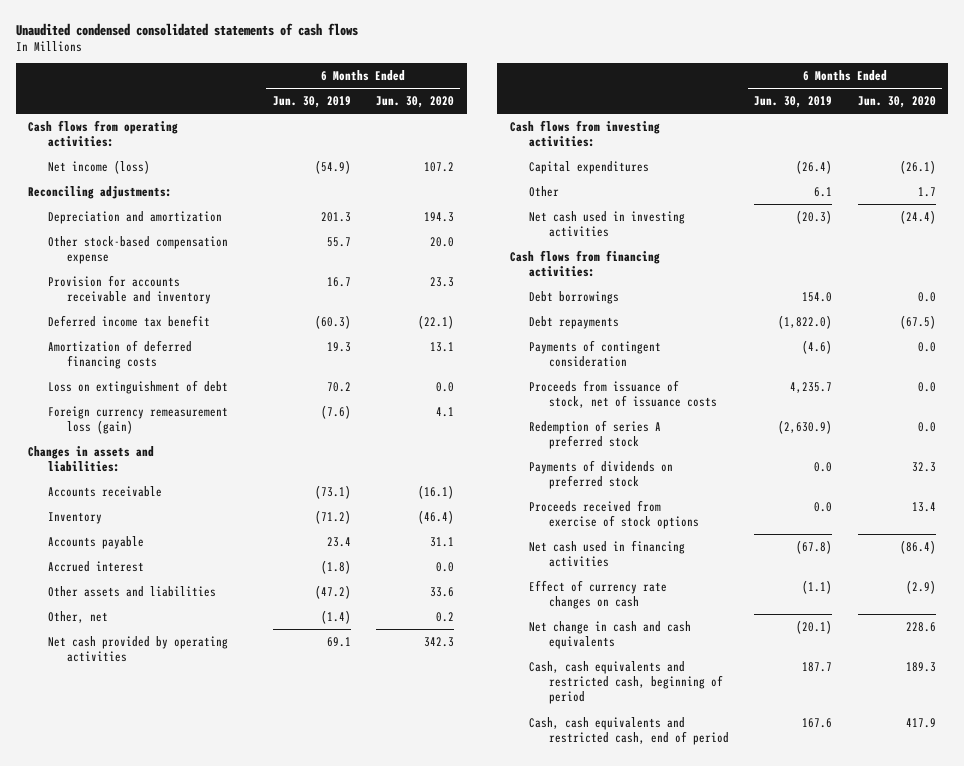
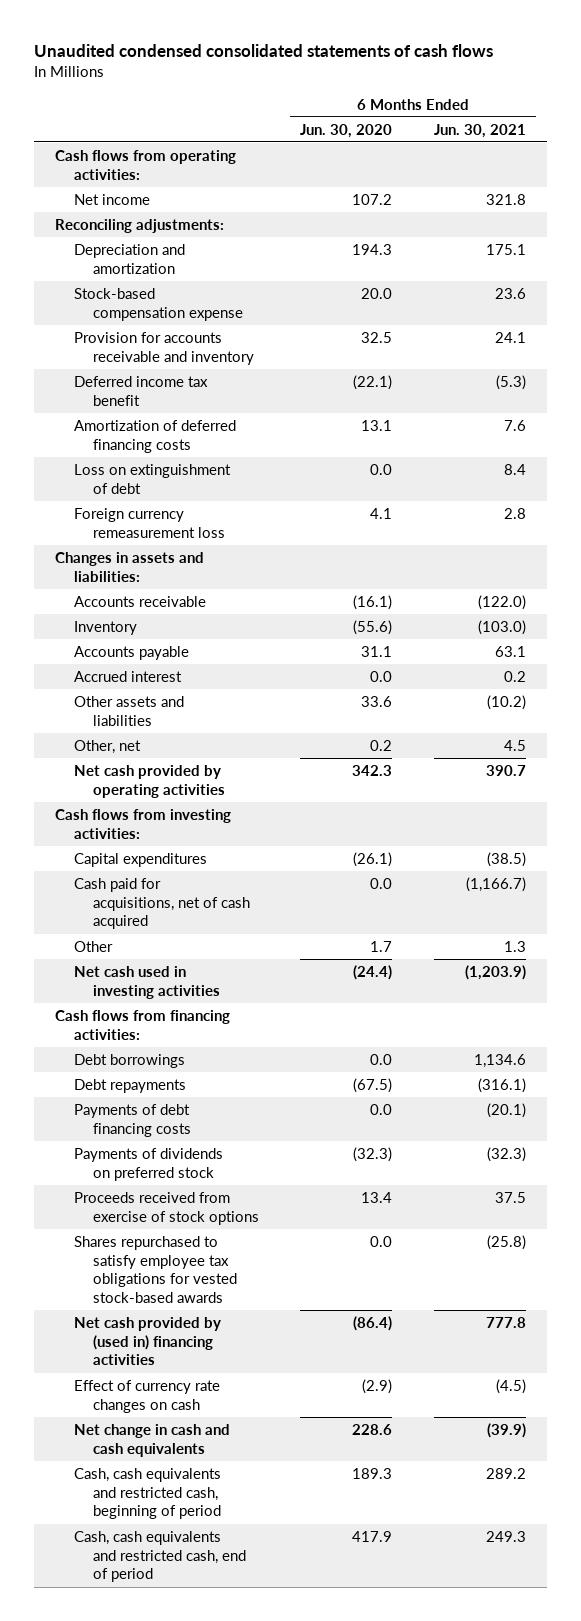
[272,96,351,109] Jun. 30, 2019 -> none
none -> [434,123,527,138] Jun. 30, 2021
[47,159,150,174] Net income (loss) -> [73,193,150,205] Net income
[47,235,228,265] Other stock-based compensation expense -> [73,287,243,321] Stock-based compensation expense
[429,276,454,287] 23.3 -> [361,331,393,343] 32.5
[47,405,228,435] Foreign currency remeasurement loss (gain) -> [73,507,225,538] Foreign currency remeasurement loss
[417,509,454,524] (46.4) -> [353,619,393,635] (55.6)
none -> [73,877,250,930] Cash paid for acquisitions, net of cash acquired
[529,339,662,368] Payments of contingent consideration -> none
[529,379,717,409] Proceeds from issuance of stock, net of issuance costs -> none
[529,419,662,450] Redemption of series A preferred stock -> none
none -> [73,1103,191,1137] Payments of debt financing costs
[911,461,936,472] 32.3 -> [353,1146,393,1162] (32.3)
none -> [73,1235,237,1304] Shares repurchased to satisfy employee tax obligations for vested stock-based awards
[529,539,686,568] Net cash used in financing activities -> [73,1316,221,1366] Net cash provided by (used in) financing activities

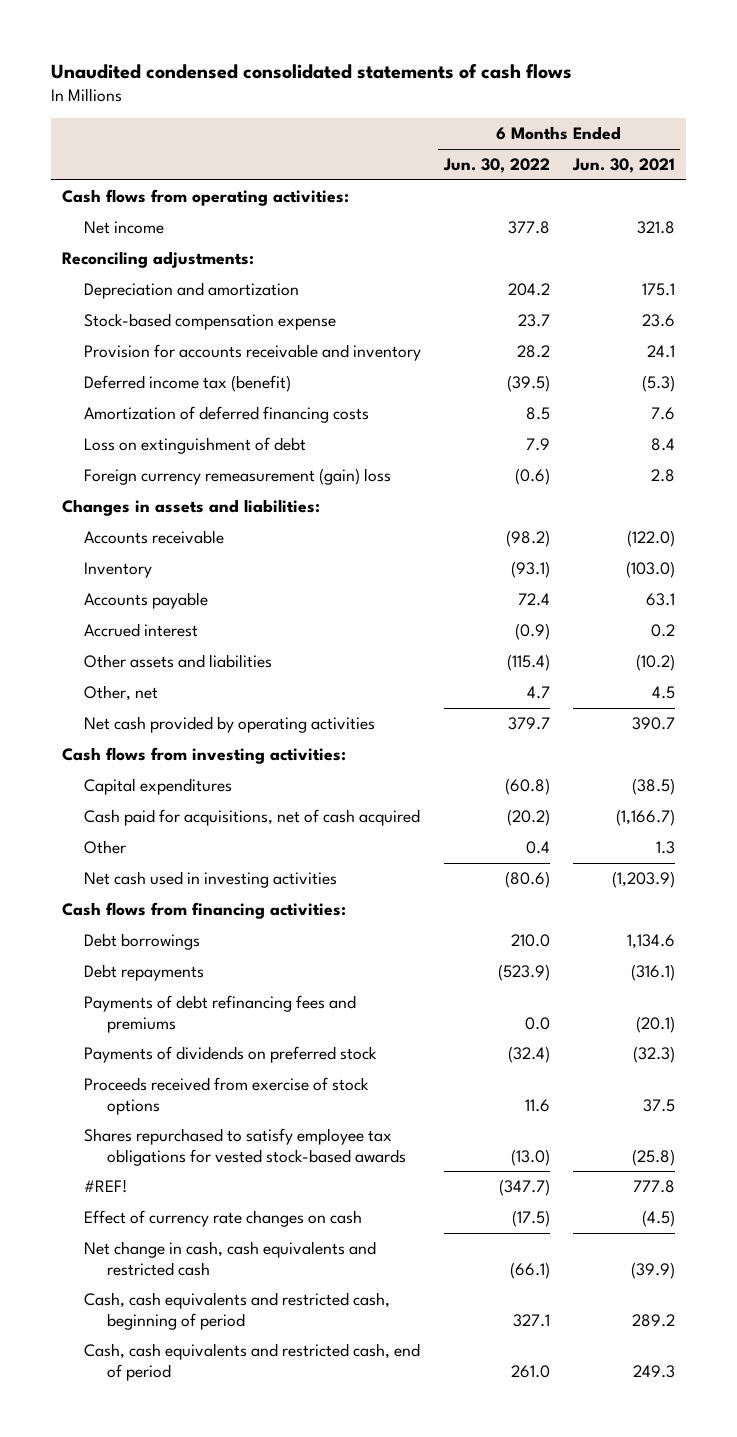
[300,123,393,138] Jun. 30, 2020 -> none
none -> [443,158,551,174] Jun. 30, 2022
[73,375,208,406] Deferred income tax benefit -> [84,375,292,393] Deferred income tax (benefit)
[73,507,225,538] Foreign currency remeasurement loss -> [84,468,392,486] Foreign currency remeasurement (gain) loss
[73,1103,191,1137] Payments of debt financing costs -> [84,995,357,1033] Payments of debt refinancing fees and premiums
[73,1316,221,1366] Net cash provided by (used in) financing activities -> [84,1179,128,1194] #REF!
[73,1423,230,1457] Net change in cash and cash equivalents -> [84,1241,377,1276] Net change in cash, cash equivalents and restricted cash

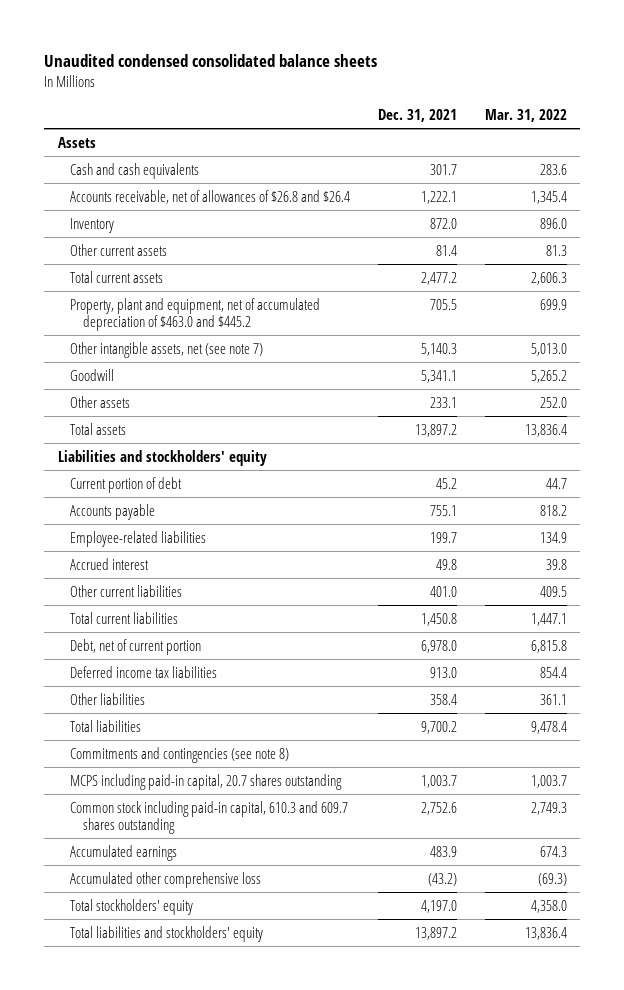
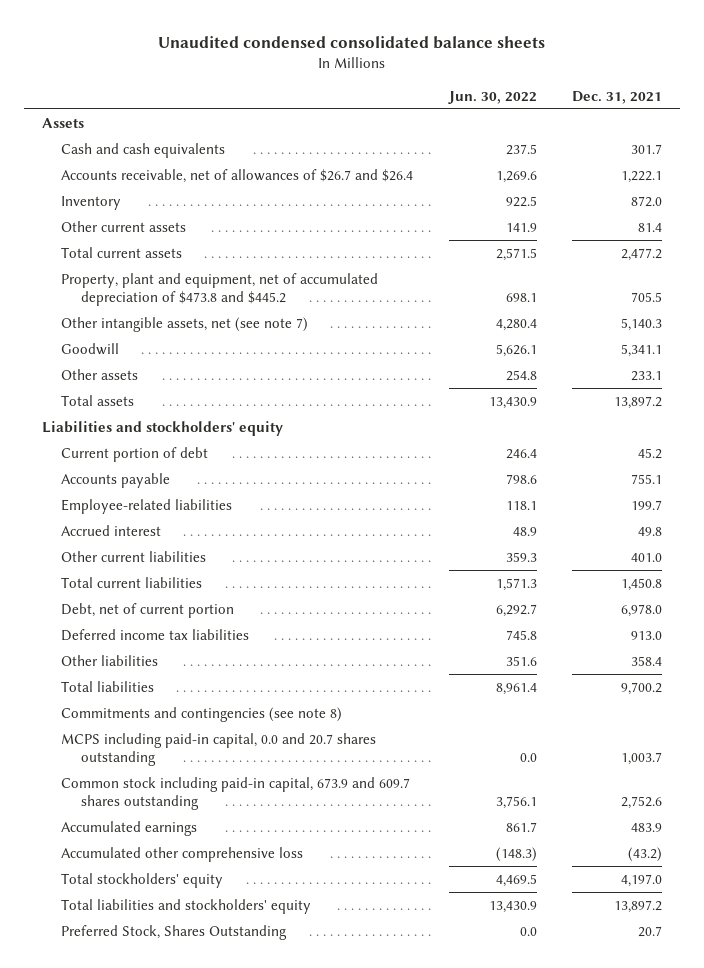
[484,109,567,123] Mar. 31, 2022 -> none
none -> [447,90,537,104] Jun. 30, 2022
[70,189,351,204] Accounts receivable, net of allowances of $26.8 and $26.4 -> [61,168,414,183] Accounts receivable, net of allowances of $26.7 and $26.4
[70,297,321,331] Property, plant and equipment, net of accumulated depreciation of $463.0 and $445.2 -> [61,272,379,306] Property, plant and equipment, net of accumulated depreciation of $473.8 and $445.2
[70,773,343,790] MCPS including paid-in capital, 20.7 shares outstanding -> [61,732,377,766] MCPS including paid-in capital, 0.0 and 20.7 shares outstanding
[70,800,349,834] Common stock including paid-in capital, 610.3 and 609.7 shares outstanding -> [61,776,411,810] Common stock including paid-in capital, 673.9 and 609.7 shares outstanding
none -> [61,924,288,940] Preferred Stock, Shares Outstanding

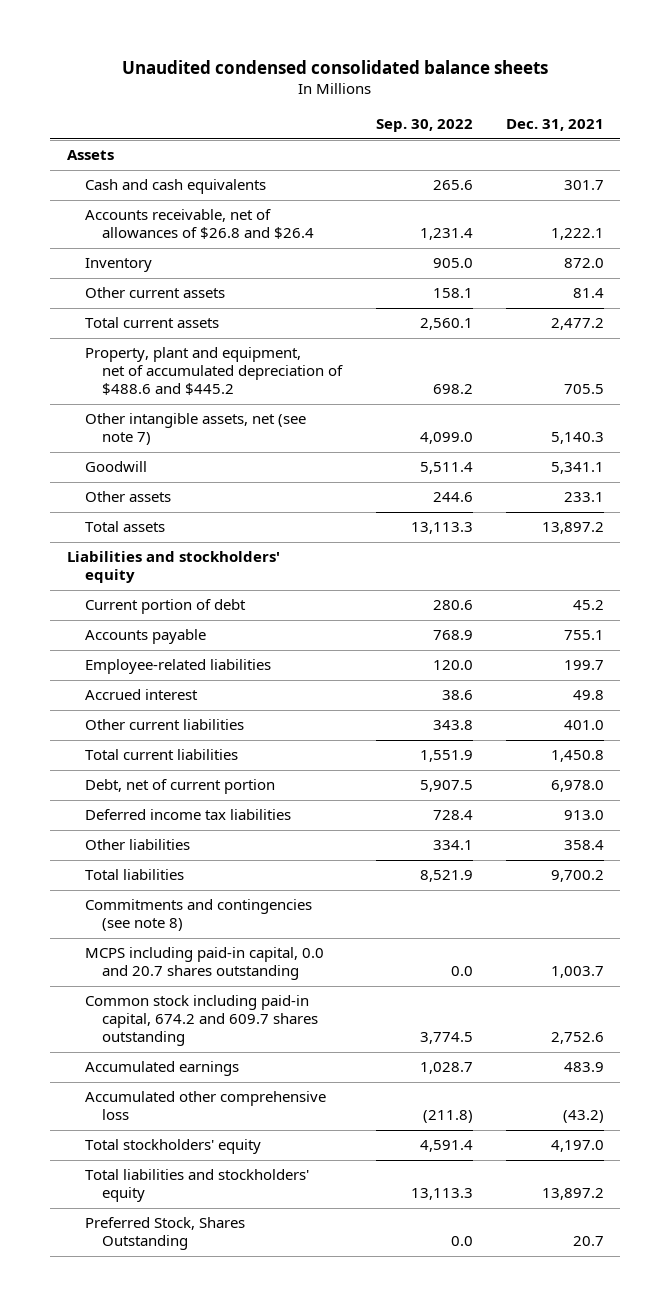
[447,90,537,104] Jun. 30, 2022 -> none
none -> [375,119,473,133] Sep. 30, 2022
[61,168,414,183] Accounts receivable, net of allowances of $26.7 and $26.4 -> [84,209,315,240] Accounts receivable, net of allowances of $26.8 and $26.4
[61,272,379,306] Property, plant and equipment, net of accumulated depreciation of $473.8 and $445.2 -> [84,347,344,396] Property, plant and equipment, net of accumulated depreciation of $488.6 and $445.2
[61,776,411,810] Common stock including paid-in capital, 673.9 and 609.7 shares outstanding -> [84,995,319,1047] Common stock including paid-in capital, 674.2 and 609.7 shares outstanding

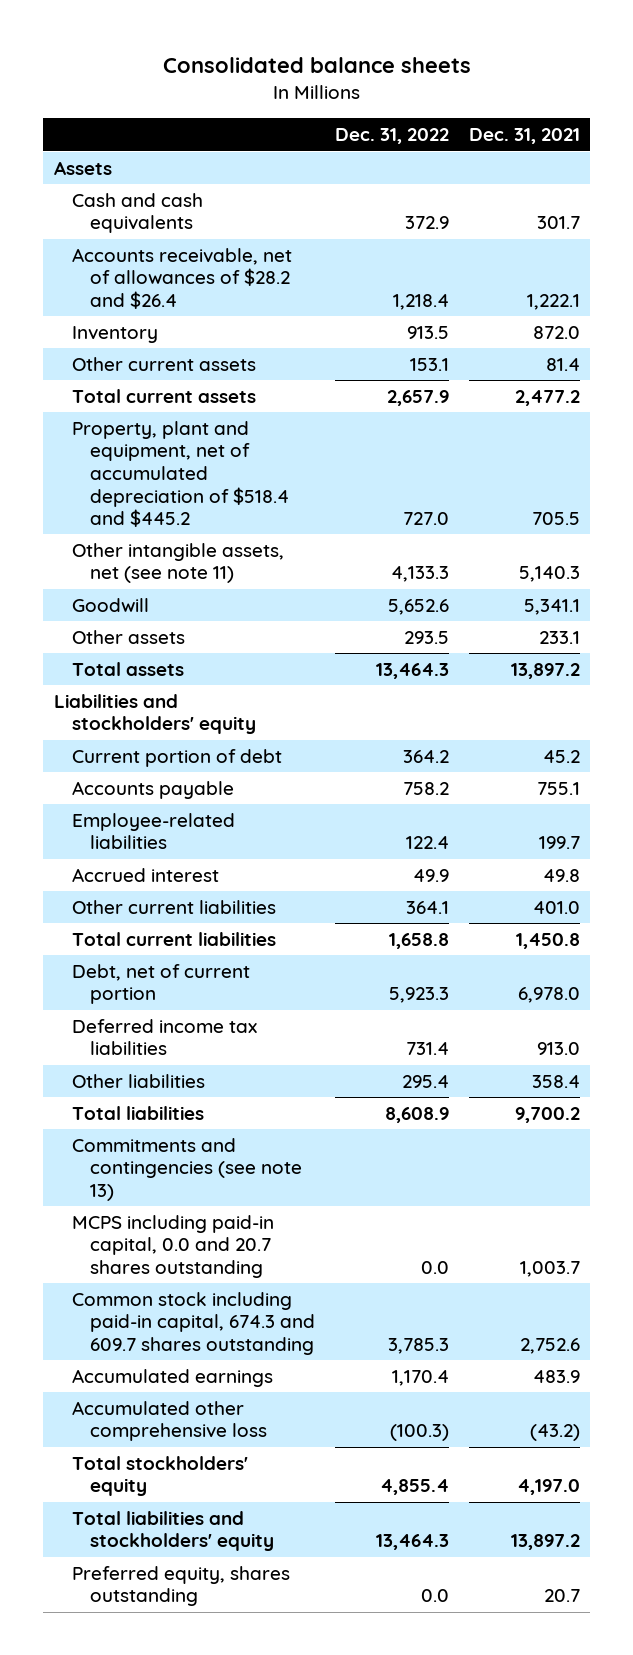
[122,59,549,74] Unaudited condensed consolidated balance sheets -> [162,57,471,74] Consolidated balance sheets
[375,119,473,133] Sep. 30, 2022 -> none
none -> [334,128,449,145] Dec. 31, 2022
[84,209,315,240] Accounts receivable, net of allowances of $26.8 and $26.4 -> [71,247,292,309] Accounts receivable, net of allowances of $28.2 and $26.4
[84,347,344,396] Property, plant and equipment, net of accumulated depreciation of $488.6 and $445.2 -> [71,420,289,528] Property, plant and equipment, net of accumulated depreciation of $518.4 and $445.2
[84,413,306,446] Other intangible assets, net (see note 7) -> [71,542,284,584] Other intangible assets, net (see note 11)
[84,899,312,932] Commitments and contingencies (see note 8) -> [71,1137,302,1201] Commitments and contingencies (see note 13)
[84,995,319,1047] Common stock including paid-in capital, 674.2 and 609.7 shares outstanding -> [71,1291,315,1355] Common stock including paid-in capital, 674.3 and 609.7 shares outstanding
[84,1217,245,1251] Preferred Stock, Shares Outstanding -> [71,1565,290,1607] Preferred equity, shares outstanding

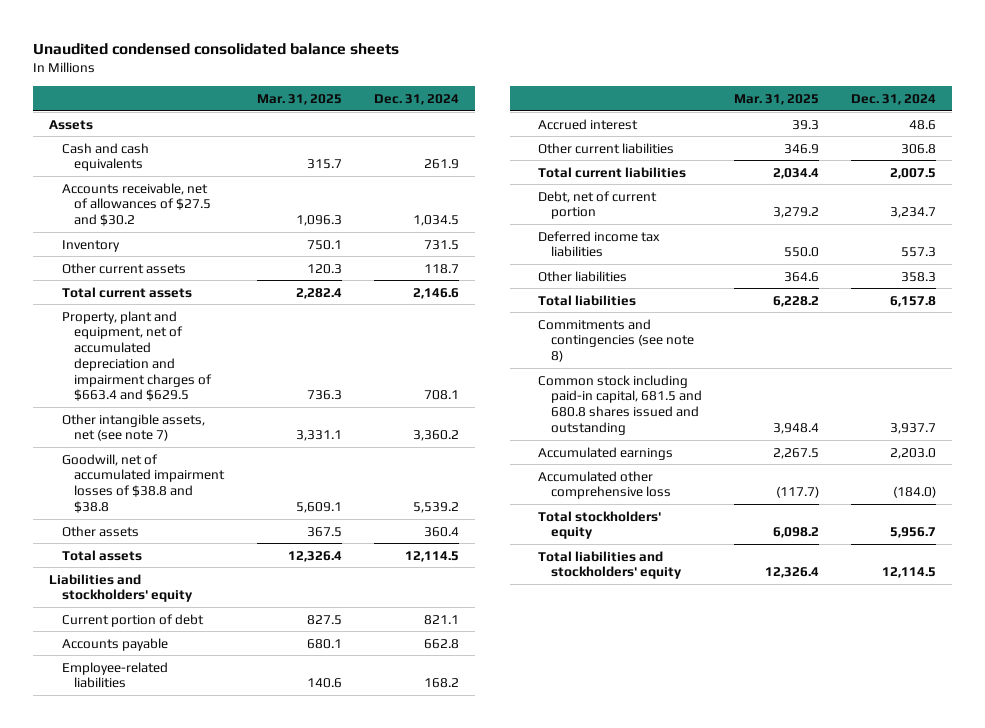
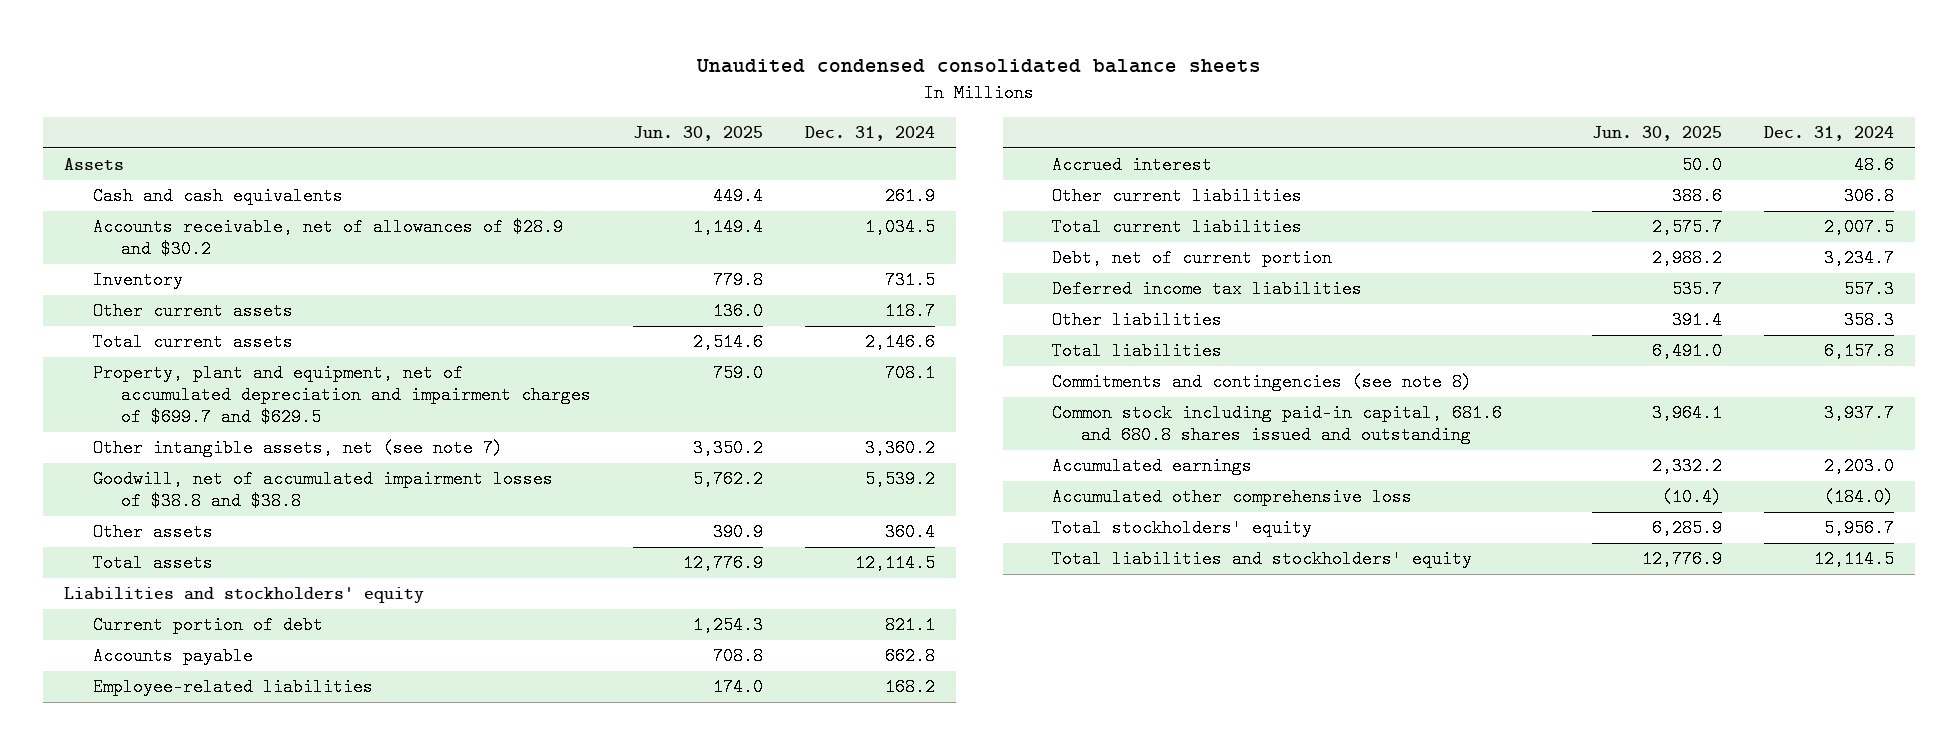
[257,93,343,105] Mar. 31, 2025 -> none
none -> [633,125,764,141] Jun. 30, 2025
[61,182,212,227] Accounts receivable, net of allowances of $27.5 and $30.2 -> [92,218,563,259] Accounts receivable, net of allowances of $28.9 and $30.2
[61,310,213,402] Property, plant and equipment, net of accumulated depreciation and impairment charges of $663.4 and $629.5 -> [92,364,592,426] Property, plant and equipment, net of accumulated depreciation and impairment charges of $699.7 and $629.5
[538,374,702,435] Common stock including paid-in capital, 681.5 and 680.8 shares issued and outstanding -> [1052,404,1503,445] Common stock including paid-in capital, 681.6 and 680.8 shares issued and outstanding

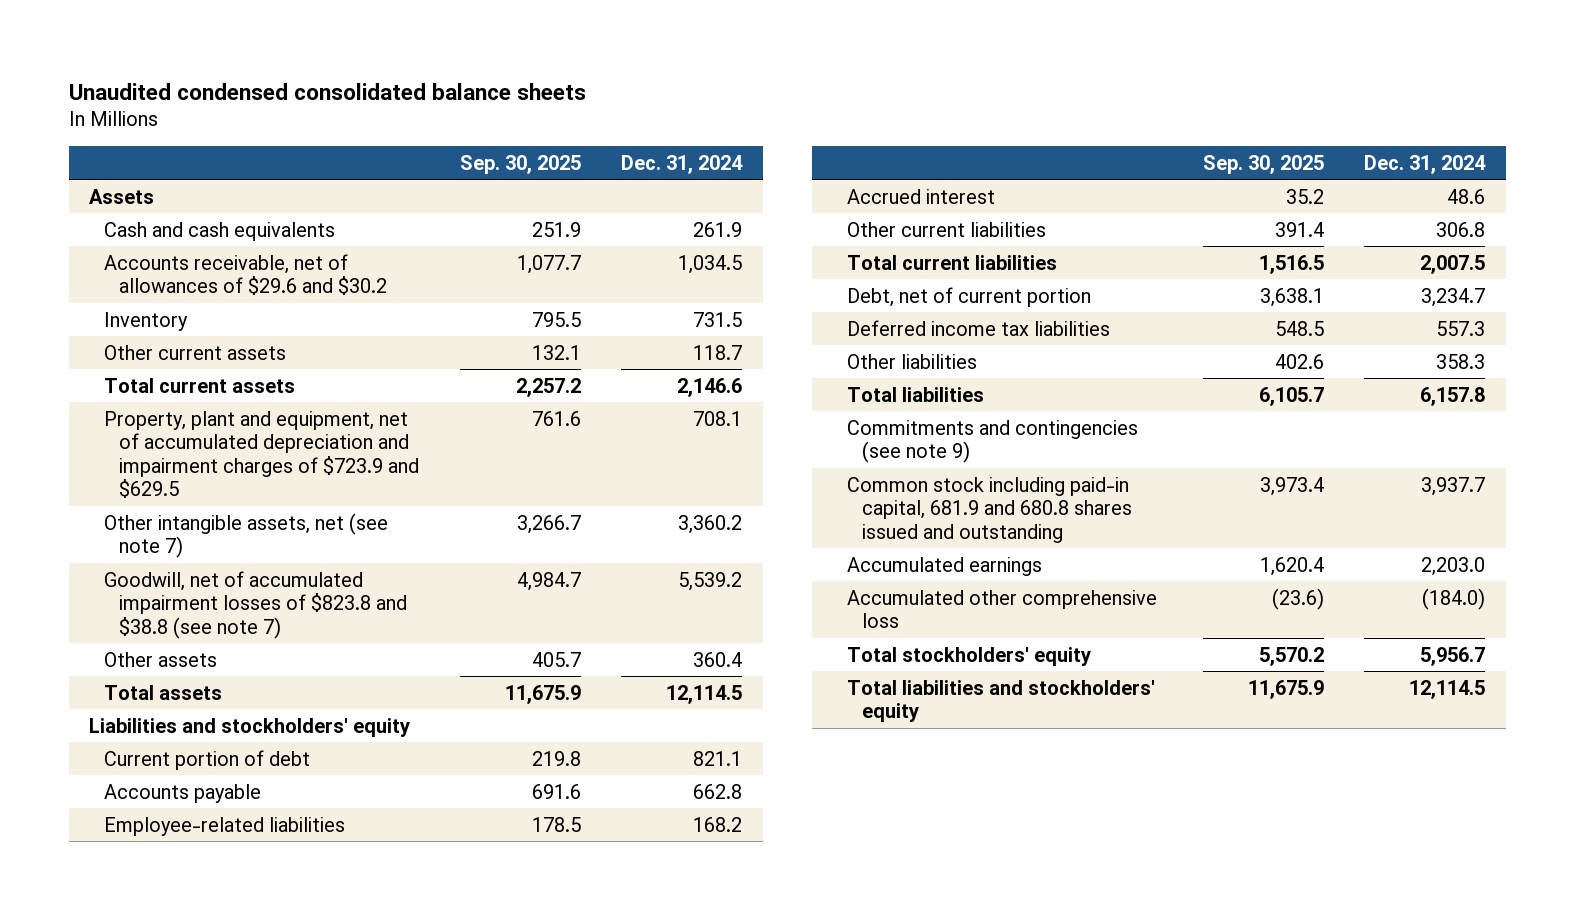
[633,125,764,141] Jun. 30, 2025 -> none
none -> [459,154,581,174] Sep. 30, 2025
[92,218,563,259] Accounts receivable, net of allowances of $28.9 and $30.2 -> [104,253,387,296] Accounts receivable, net of allowances of $29.6 and $30.2
[92,364,592,426] Property, plant and equipment, net of accumulated depreciation and impairment charges of $699.7 and $629.5 -> [104,410,419,499] Property, plant and equipment, net of accumulated depreciation and impairment charges of $723.9 and $629.5
[92,470,553,511] Goodwill, net of accumulated impairment losses of $38.8 and $38.8 -> [104,570,407,639] Goodwill, net of accumulated impairment losses of $823.8 and $38.8 (see note 7)
[1052,373,1473,392] Commitments and contingencies (see note 8) -> [847,419,1139,464] Commitments and contingencies (see note 9)
[1052,404,1503,445] Common stock including paid-in capital, 681.6 and 680.8 shares issued and outstanding -> [847,476,1133,543] Common stock including paid-in capital, 681.9 and 680.8 shares issued and outstanding

